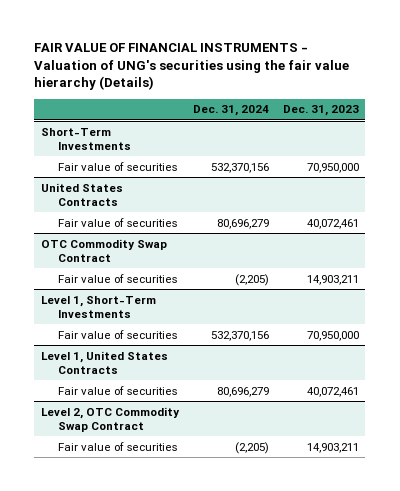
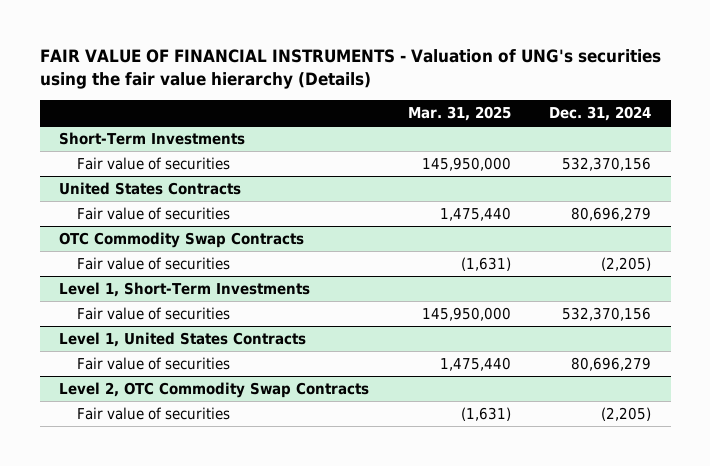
[282,105,359,117] Dec. 31, 2023 -> none
none -> [407,105,511,121] Mar. 31, 2025
[41,238,168,262] OTC Commodity Swap Contract -> [58,232,304,249] OTC Commodity Swap Contracts
[41,406,181,432] Level 2, OTC Commodity Swap Contract -> [58,382,369,399] Level 2, OTC Commodity Swap Contracts

